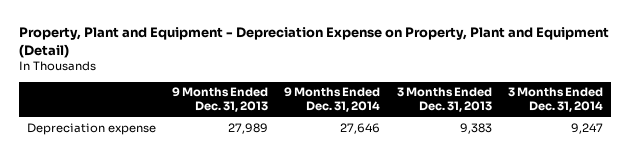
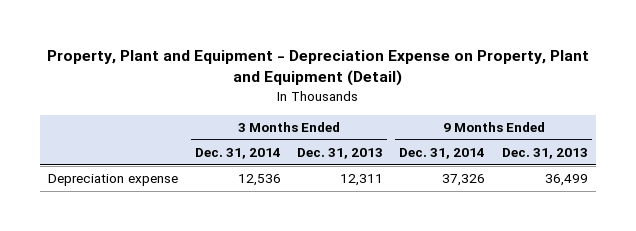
[228,122,269,134] 27,989 -> [544,174,588,187] 36,499
[340,122,381,134] 27,646 -> [442,174,486,187] 37,326
[459,122,492,134] 9,383 -> [340,174,384,187] 12,311
[570,122,603,134] 9,247 -> [237,174,281,187] 12,536

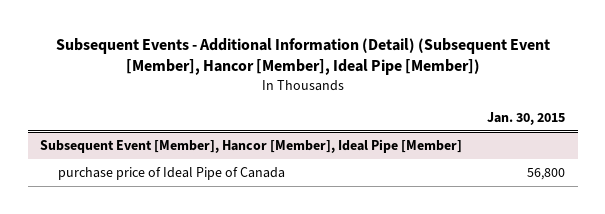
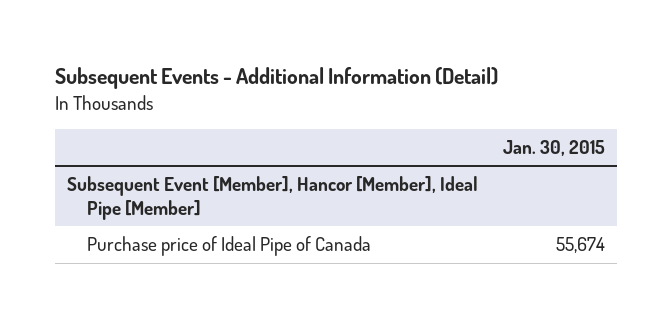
[55,37,550,76] Subsequent Events - Additional Information (Detail) (Subsequent Event [Member], Hancor [Member], Ideal Pipe [Member]) -> [55,67,499,90] Subsequent Events - Additional Information (Detail)
[58,167,286,181] purchase price of Ideal Pipe of Canada -> [86,236,371,257] Purchase price of Ideal Pipe of Canada
[527,168,566,181] 56,800 -> [555,237,605,254] 55,674

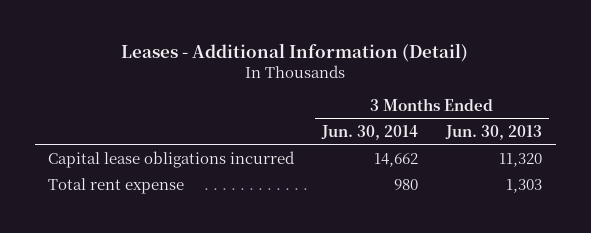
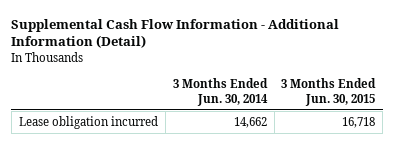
[121,42,469,62] Leases - Additional Information (Detail) -> [11,18,340,49] Supplemental Cash Flow Information - Additional Information (Detail)
[445,124,543,140] Jun. 30, 2013 -> none
none -> [281,78,377,106] 3 Months Ended Jun. 30, 2015
[48,178,185,195] Total rent expense -> none
[48,151,296,169] Capital lease obligations incurred -> [18,116,158,130] Lease obligation incurred

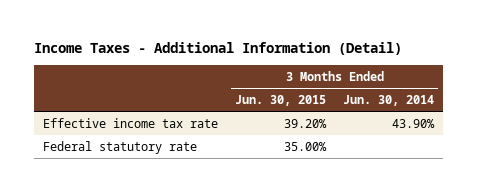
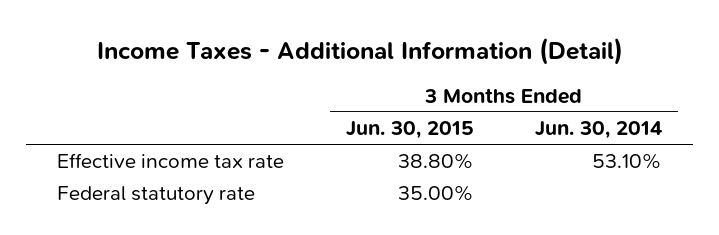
[283,118,327,128] 39.20% -> [397,153,474,170] 38.80%
[392,118,436,128] 43.90% -> [592,153,663,170] 53.10%

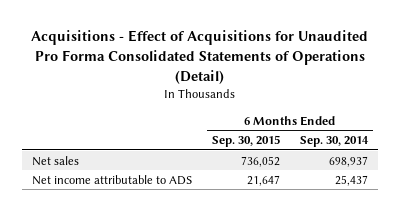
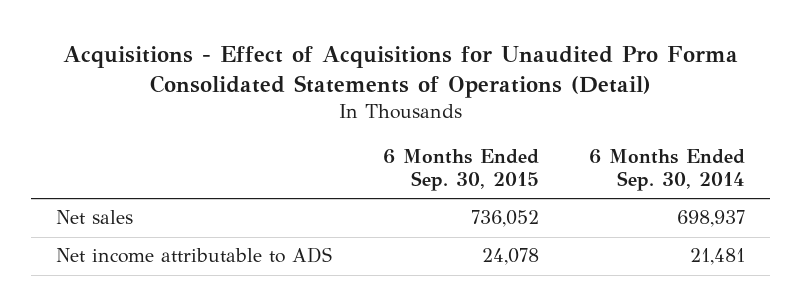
[246,174,280,186] 21,647 -> [481,248,539,266] 24,078
[334,174,368,186] 25,437 -> [689,248,745,266] 21,481

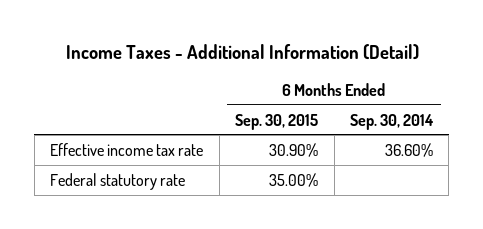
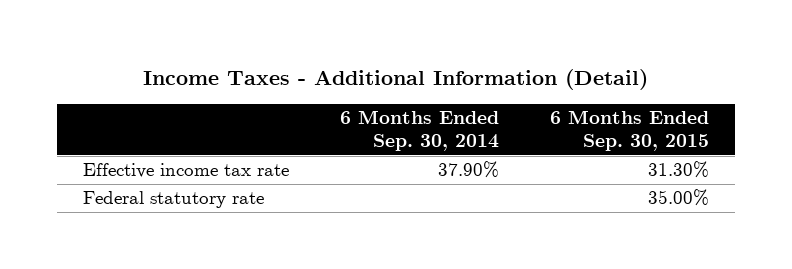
[269,142,319,157] 30.90% -> [648,161,710,179] 31.30%
[384,142,433,157] 36.60% -> [437,161,499,179] 37.90%

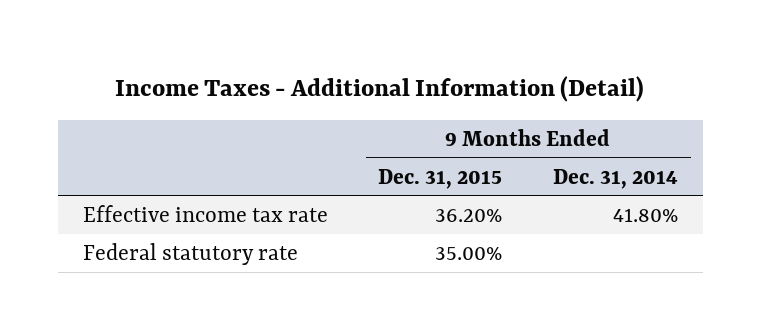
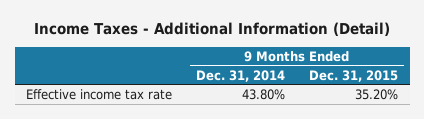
[82,242,298,265] Federal statutory rate -> none
[435,208,503,222] 36.20% -> [355,88,399,100] 35.20%
[612,207,678,222] 41.80% -> [242,88,286,100] 43.80%

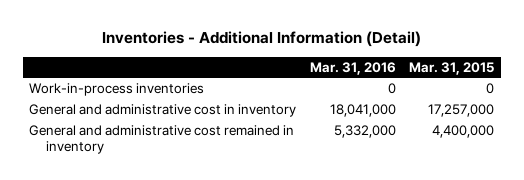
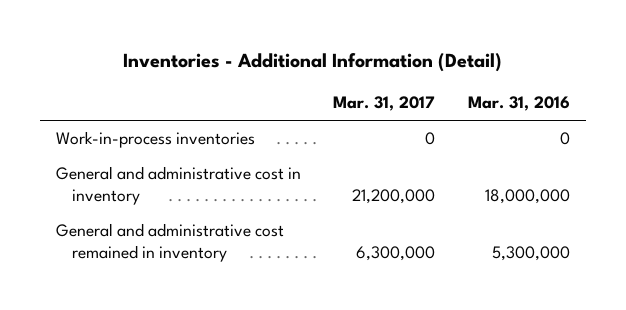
[409,61,495,75] Mar. 31, 2015 -> none
none -> [333,96,436,112] Mar. 31, 2017
[329,104,396,118] 18,041,000 -> [484,189,570,205] 18,000,000
[333,125,396,139] 5,332,000 -> [491,246,570,262] 5,300,000

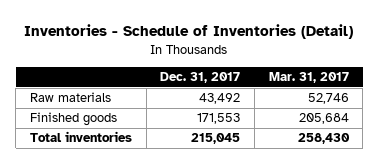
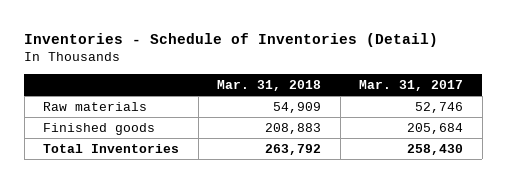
[160,72,241,84] Dec. 31, 2017 -> none
none -> [217,79,322,91] Mar. 31, 2018
[29,131,132,143] Total inventories -> [43,143,180,153] Total Inventories

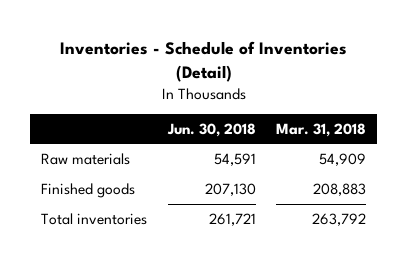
[359,79,464,91] Mar. 31, 2017 -> none
none -> [166,122,256,137] Jun. 30, 2018
[43,143,180,153] Total Inventories -> [40,212,147,225] Total inventories

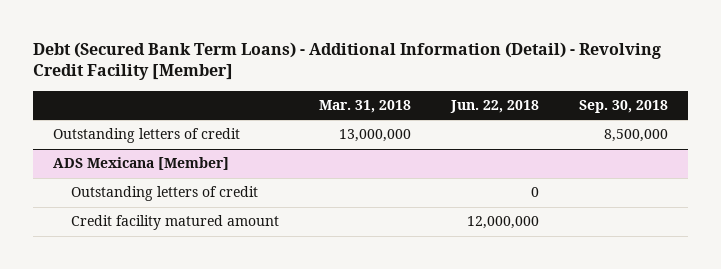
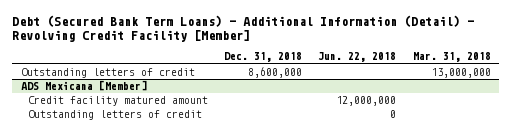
[579,99,669,113] Sep. 30, 2018 -> none
none -> [223,52,302,63] Dec. 31, 2018
[71,186,259,202] Outstanding letters of credit -> [27,110,202,121] Outstanding letters of credit

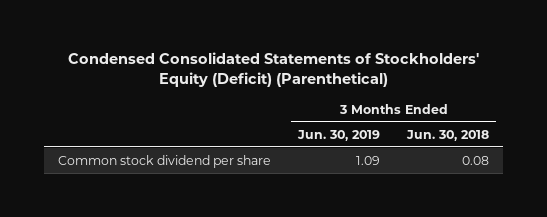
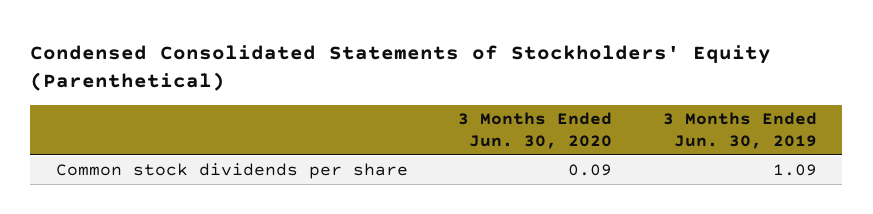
[67,52,479,87] Condensed Consolidated Statements of Stockholders' Equity (Deficit) (Parenthetical) -> [30,44,772,91] Condensed Consolidated Statements of Stockholders' Equity (Parenthetical)
[406,129,490,141] Jun. 30, 2018 -> none
none -> [458,112,613,149] 3 Months Ended Jun. 30, 2020
[57,154,271,168] Common stock dividend per share -> [55,163,408,180] Common stock dividends per share

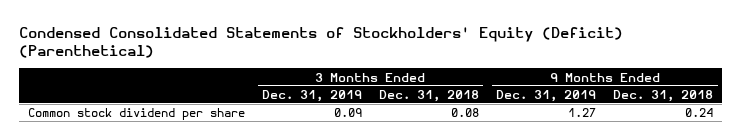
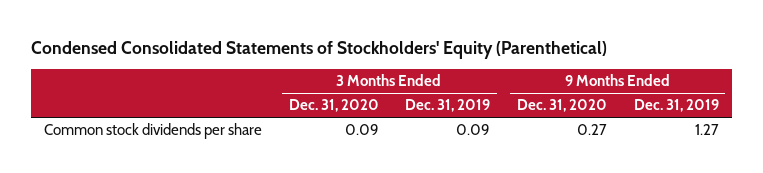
[19,26,624,59] Condensed Consolidated Statements of Stockholders' Equity (Deficit) (Parenthetical) -> [30,40,607,59] Condensed Consolidated Statements of Stockholders' Equity (Parenthetical)
[379,89,480,102] Dec. 31, 2018 -> none
[613,89,714,102] Dec. 31, 2018 -> none
none -> [288,99,379,113] Dec. 31, 2020
none -> [516,99,607,113] Dec. 31, 2020
[27,108,245,121] Common stock dividend per share -> [43,123,262,140] Common stock dividends per share

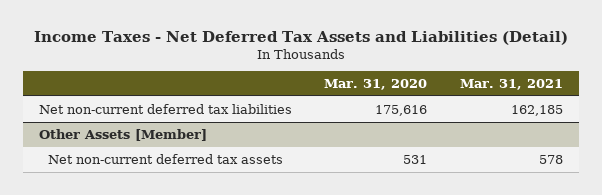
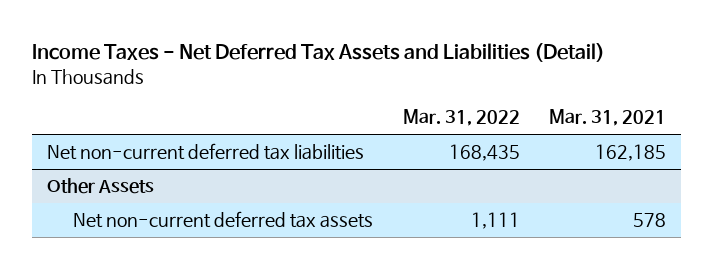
[324,78,428,90] Mar. 31, 2020 -> none
none -> [402,109,520,127] Mar. 31, 2022
[38,128,207,141] Other Assets [Member] -> [46,178,154,195] Other Assets

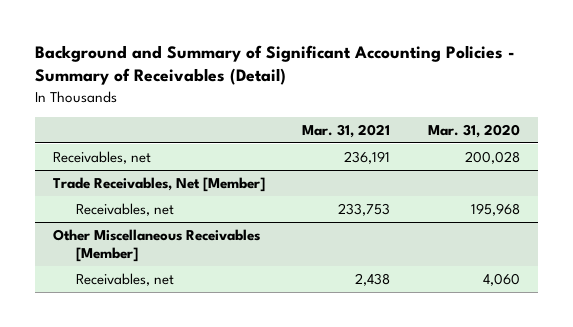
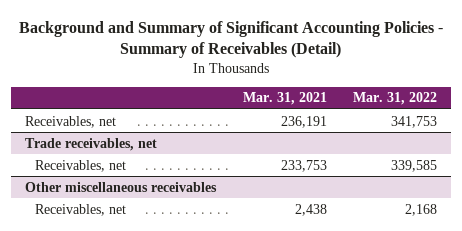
[427,123,520,138] Mar. 31, 2020 -> none
none -> [353,92,438,106] Mar. 31, 2022
[53,176,266,192] Trade Receivables, Net [Member] -> [24,137,157,151] Trade receivables, net
[53,228,261,263] Other Miscellaneous Receivables [Member] -> [24,181,217,192] Other miscellaneous receivables

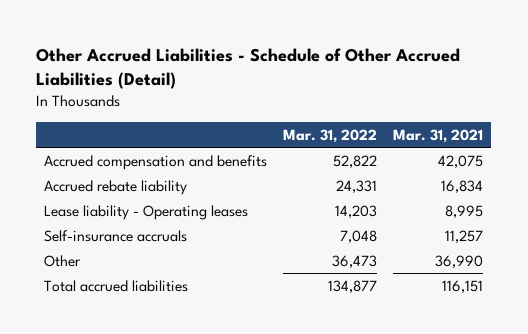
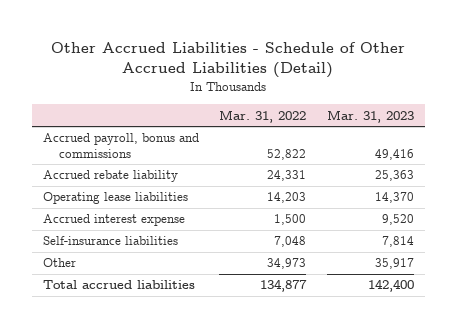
[393,128,484,143] Mar. 31, 2021 -> none
none -> [327,109,415,123] Mar. 31, 2023
[44,154,268,170] Accrued compensation and benefits -> [42,133,199,158] Accrued payroll, bonus and commissions
[44,204,249,220] Lease liability - Operating leases -> [42,192,188,205] Operating lease liabilities
none -> [42,214,185,227] Accrued interest expense
[44,229,188,242] Self-insurance accruals -> [42,236,178,246] Self-insurance liabilities
[332,254,378,268] 36,473 -> [267,258,307,270] 34,973

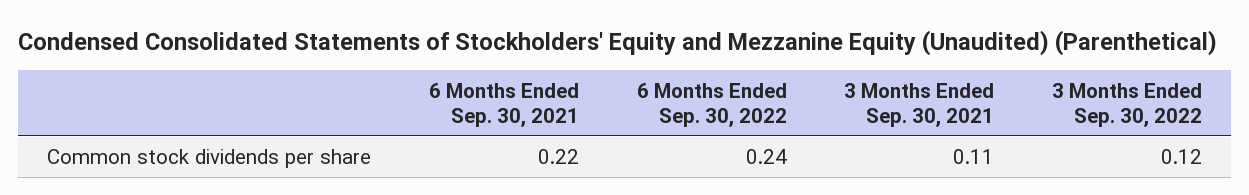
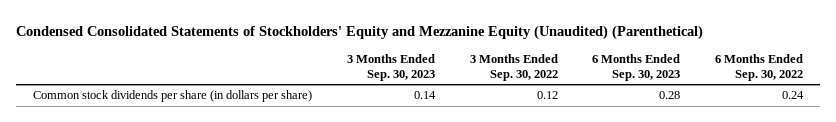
[428,82,579,128] 6 Months Ended Sep. 30, 2021 -> none
[844,82,995,128] 3 Months Ended Sep. 30, 2021 -> none
none -> [347,53,436,82] 3 Months Ended Sep. 30, 2023
none -> [592,53,681,82] 6 Months Ended Sep. 30, 2023
[47,149,372,169] Common stock dividends per share -> [33,90,313,103] Common stock dividends per share (in dollars per share)

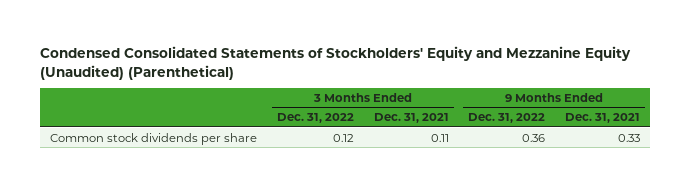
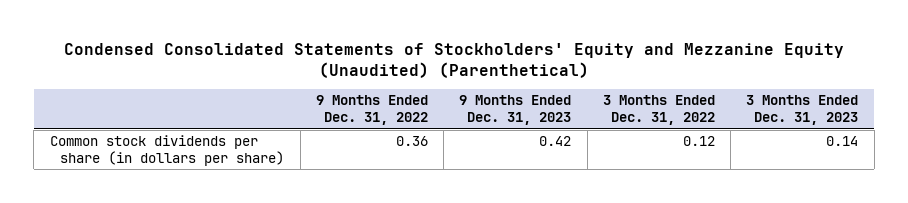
[373,113,449,124] Dec. 31, 2021 -> none
[564,113,640,124] Dec. 31, 2021 -> none
none -> [459,95,572,126] 9 Months Ended Dec. 31, 2023
none -> [746,95,859,126] 3 Months Ended Dec. 31, 2023
[50,132,258,145] Common stock dividends per share -> [49,135,285,167] Common stock dividends per share (in dollars per share)

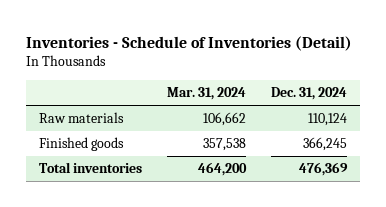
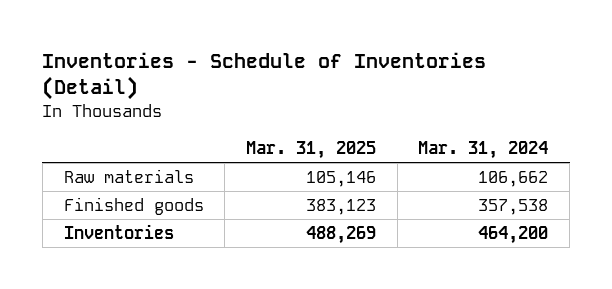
[271,87,348,101] Dec. 31, 2024 -> none
none -> [245,140,376,159] Mar. 31, 2025
[38,162,142,174] Total inventories -> [63,224,174,240] Inventories

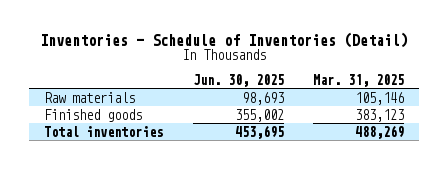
[418,140,549,159] Mar. 31, 2024 -> none
none -> [192,73,284,87] Jun. 30, 2025
[63,224,174,240] Inventories -> [43,125,163,137] Total inventories

